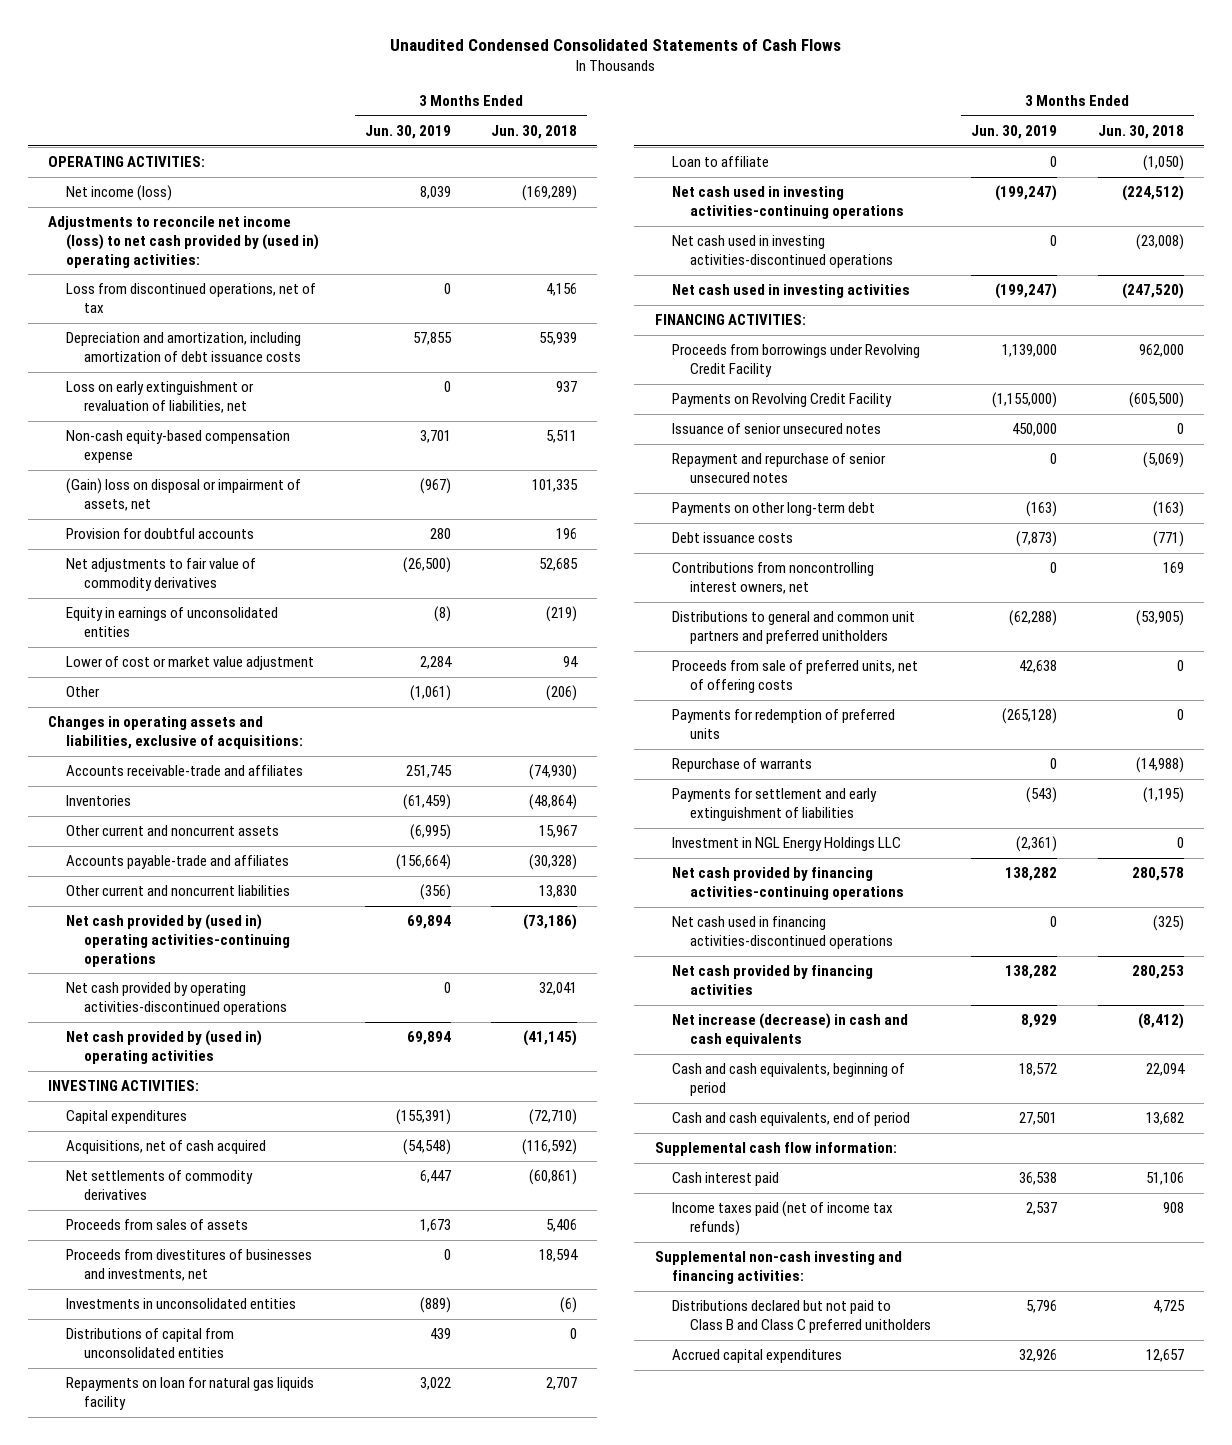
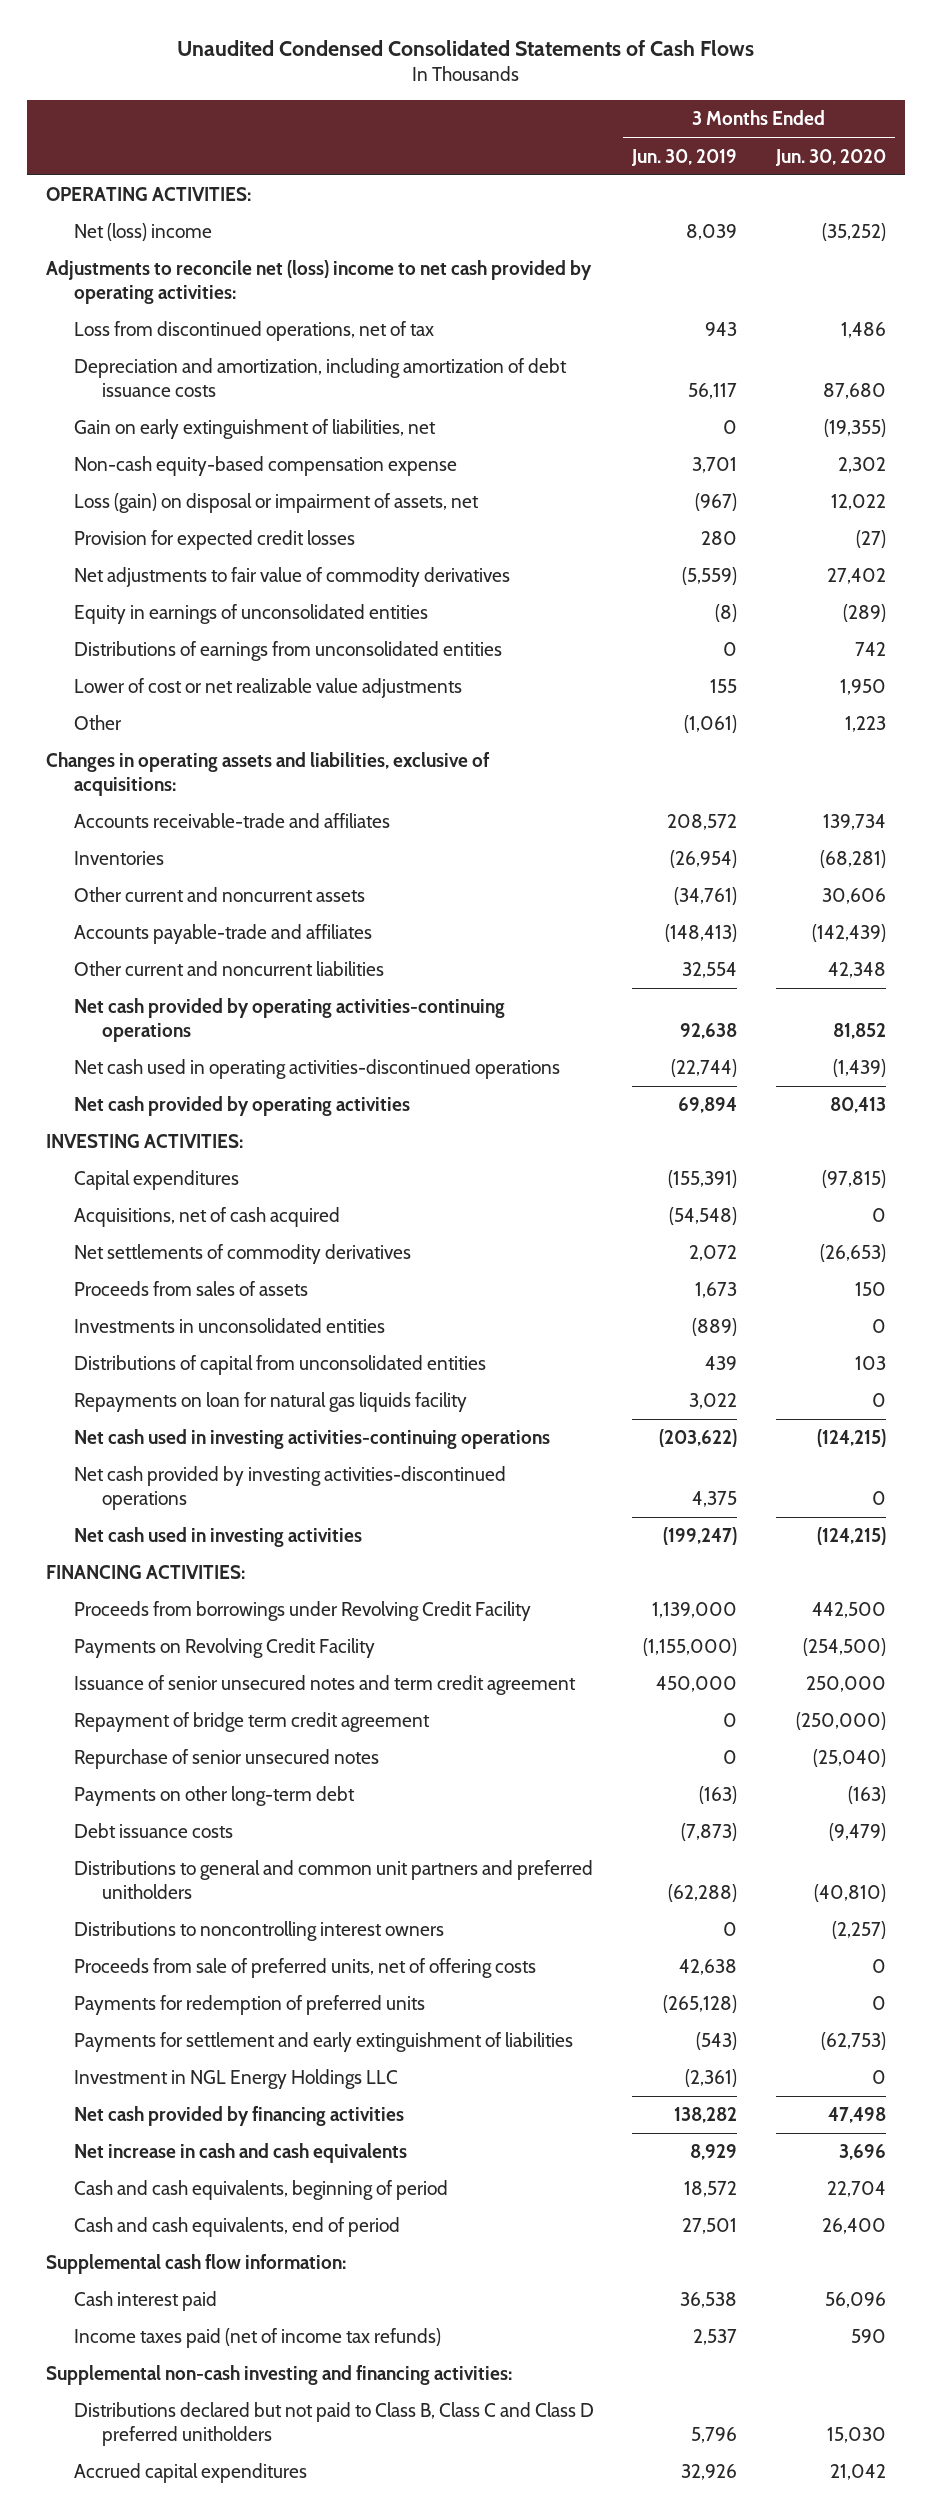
[491,125,578,140] Jun. 30, 2018 -> none
none -> [774,148,886,166] Jun. 30, 2020
[65,185,172,202] Net income (loss) -> [73,223,212,242] Net (loss) income
[48,216,319,268] Adjustments to reconcile net income (loss) to net cash provided by (used in) operating activities: -> [45,260,592,305] Adjustments to reconcile net (loss) income to net cash provided by operating activities:
[443,283,451,295] 0 -> [705,322,738,337] 943
[412,332,452,346] 57,855 -> [688,383,738,400] 56,117
[65,381,254,413] Loss on early extinguishment or revaluation of liabilities, net -> [73,419,436,440] Gain on early extinguishment of liabilities, net
[65,528,254,540] Provision for doubtful accounts -> none
[65,478,301,511] (Gain) loss on disposal or impairment of assets, net -> [73,493,479,514] Loss (gain) on disposal or impairment of assets, net
none -> [73,530,355,551] Provision for expected credit losses
[402,557,451,574] (26,500) -> [682,567,738,586] (5,559)
none -> [73,641,502,662] Distributions of earnings from unconsolidated entities
[65,656,314,671] Lower of cost or market value adjustment -> [73,678,462,699] Lower of cost or net realizable value adjustments
[419,656,452,670] 2,284 -> [710,679,738,694] 155
[405,765,452,779] 251,745 -> [667,814,738,831] 208,572
[402,794,451,811] (61,459) -> [670,850,738,869] (26,954)
[409,824,451,841] (6,995) -> [674,887,738,906] (34,761)
[395,854,451,871] (156,664) -> [665,924,738,943] (148,413)
[419,884,451,901] (356) -> [682,962,738,979] 32,554
[65,914,290,967] Net cash provided by (used in) operating activities-continuing operations -> [73,998,505,1043] Net cash provided by operating activities-continuing operations
[406,915,451,930] 69,894 -> [680,1023,738,1040] 92,638
[65,982,287,1015] Net cash provided by operating activities-discontinued operations -> [73,1059,560,1080] Net cash used in operating activities-discontinued operations
[443,982,451,994] 0 -> [671,1059,738,1078] (22,744)
[65,1030,262,1064] Net cash provided by (used in) operating activities -> [73,1096,410,1117] Net cash provided by operating activities
[419,1170,451,1184] 6,447 -> [689,1245,738,1262] 2,072
[65,1249,312,1281] Proceeds from divestitures of businesses and investments, net -> none
[672,156,770,168] Loan to affiliate -> none
[995,185,1058,202] (199,247) -> [659,1429,738,1448] (203,622)
[672,235,893,268] Net cash used in investing activities-discontinued operations -> [73,1466,506,1511] Net cash provided by investing activities-discontinued operations
[1050,235,1058,247] 0 -> [692,1491,738,1508] 4,375
[672,423,882,435] Issuance of senior unsecured notes -> [73,1675,576,1696] Issuance of senior unsecured notes and term credit agreement
[672,453,887,483] Repayment and repurchase of senior unsecured notes -> [73,1712,430,1733] Repayment of bridge term credit agreement
none -> [73,1749,379,1770] Repurchase of senior unsecured notes
[672,562,875,594] Contributions from noncontrolling interest owners, net -> none
none -> [73,1921,444,1942] Distributions to noncontrolling interest owners
[672,758,813,773] Repurchase of warrants -> none
[672,867,904,900] Net cash provided by financing activities-continuing operations -> none
[672,916,893,949] Net cash used in financing activities-discontinued operations -> none
[672,1013,909,1047] Net increase (decrease) in cash and cash equivalents -> [73,2143,407,2164] Net increase in cash and cash equivalents
[672,1300,931,1333] Distributions declared but not paid to Class B and Class C preferred unitholders -> [73,2402,594,2447] Distributions declared but not paid to Class B, Class C and Class D preferred unitholders

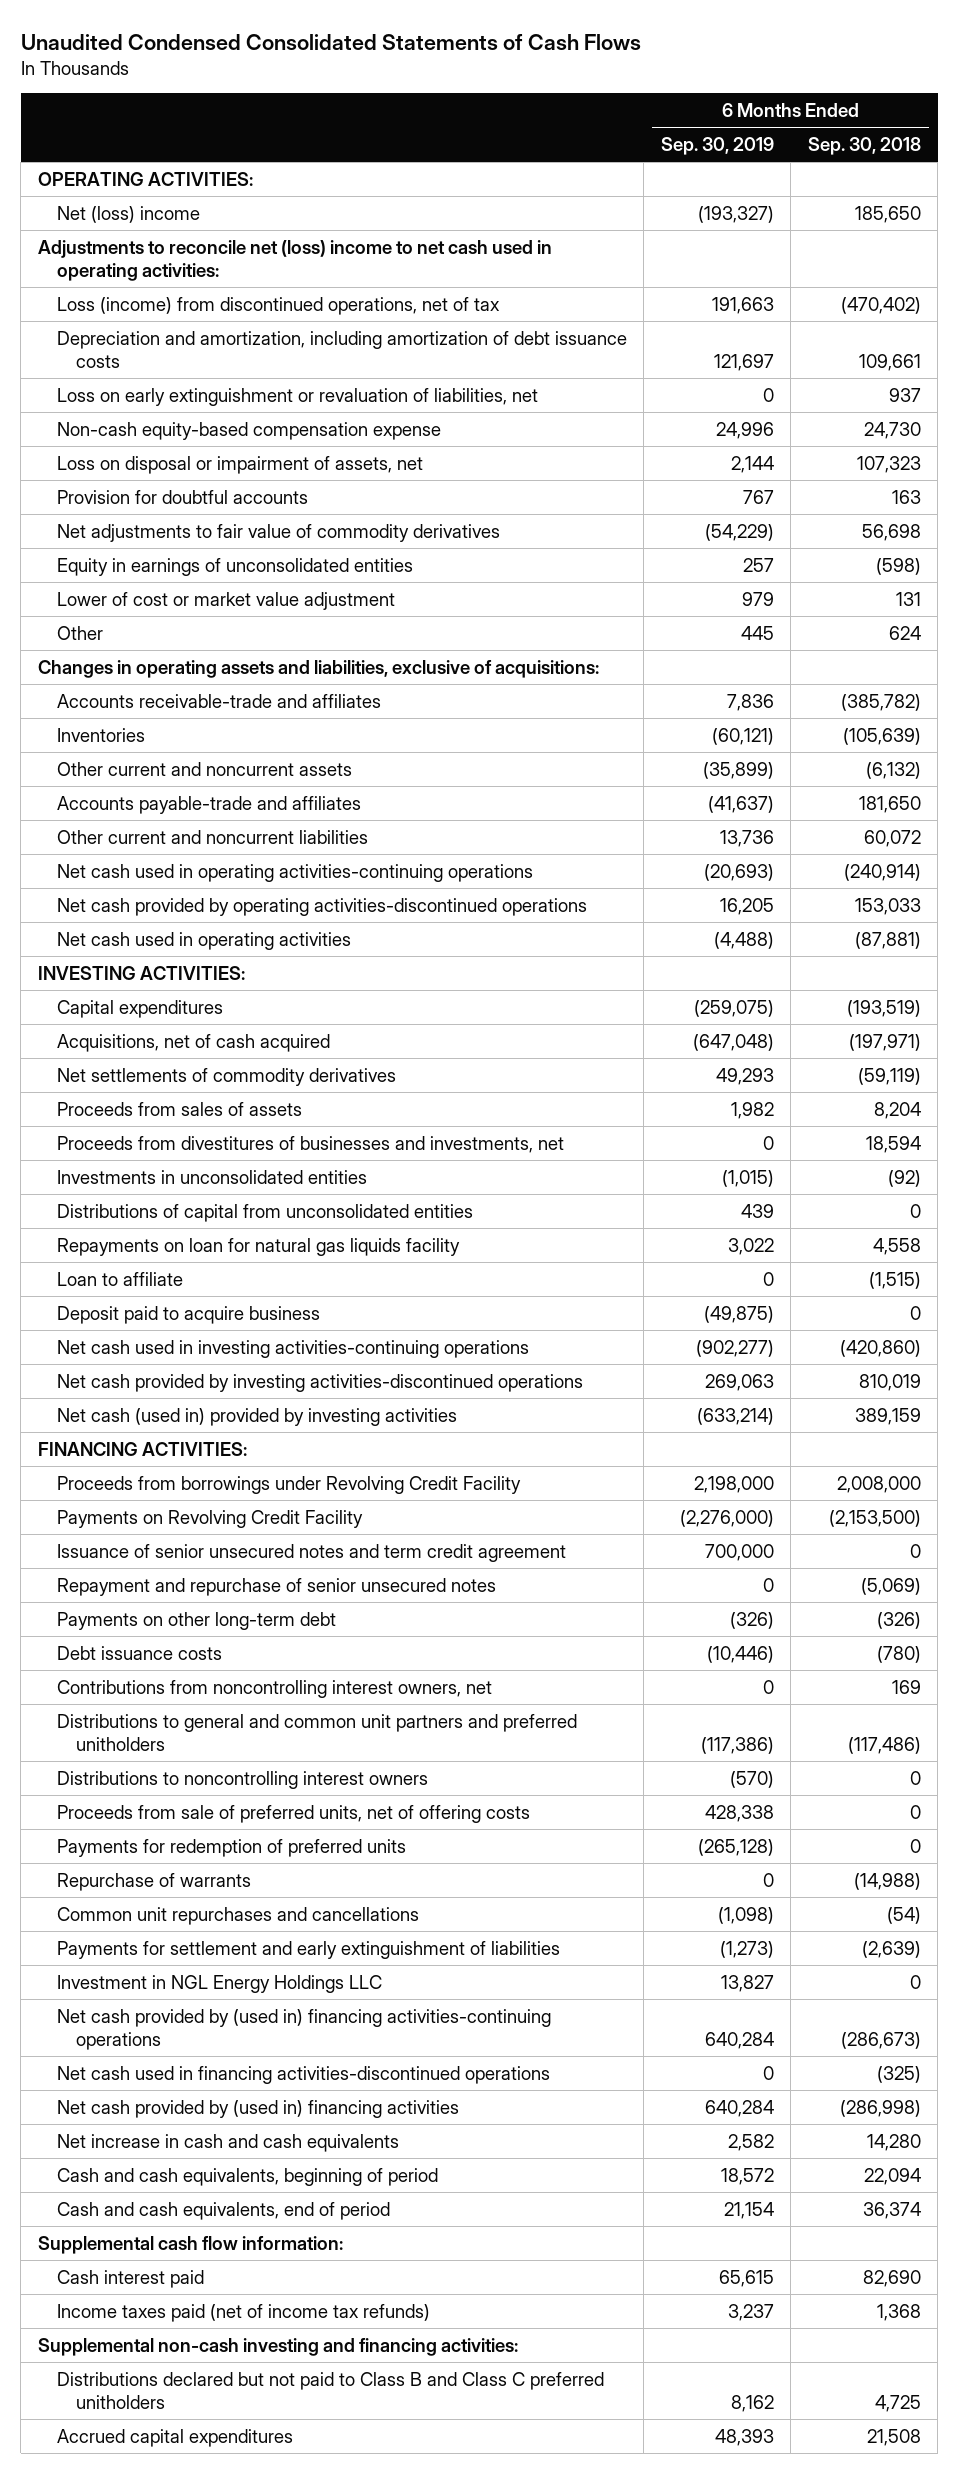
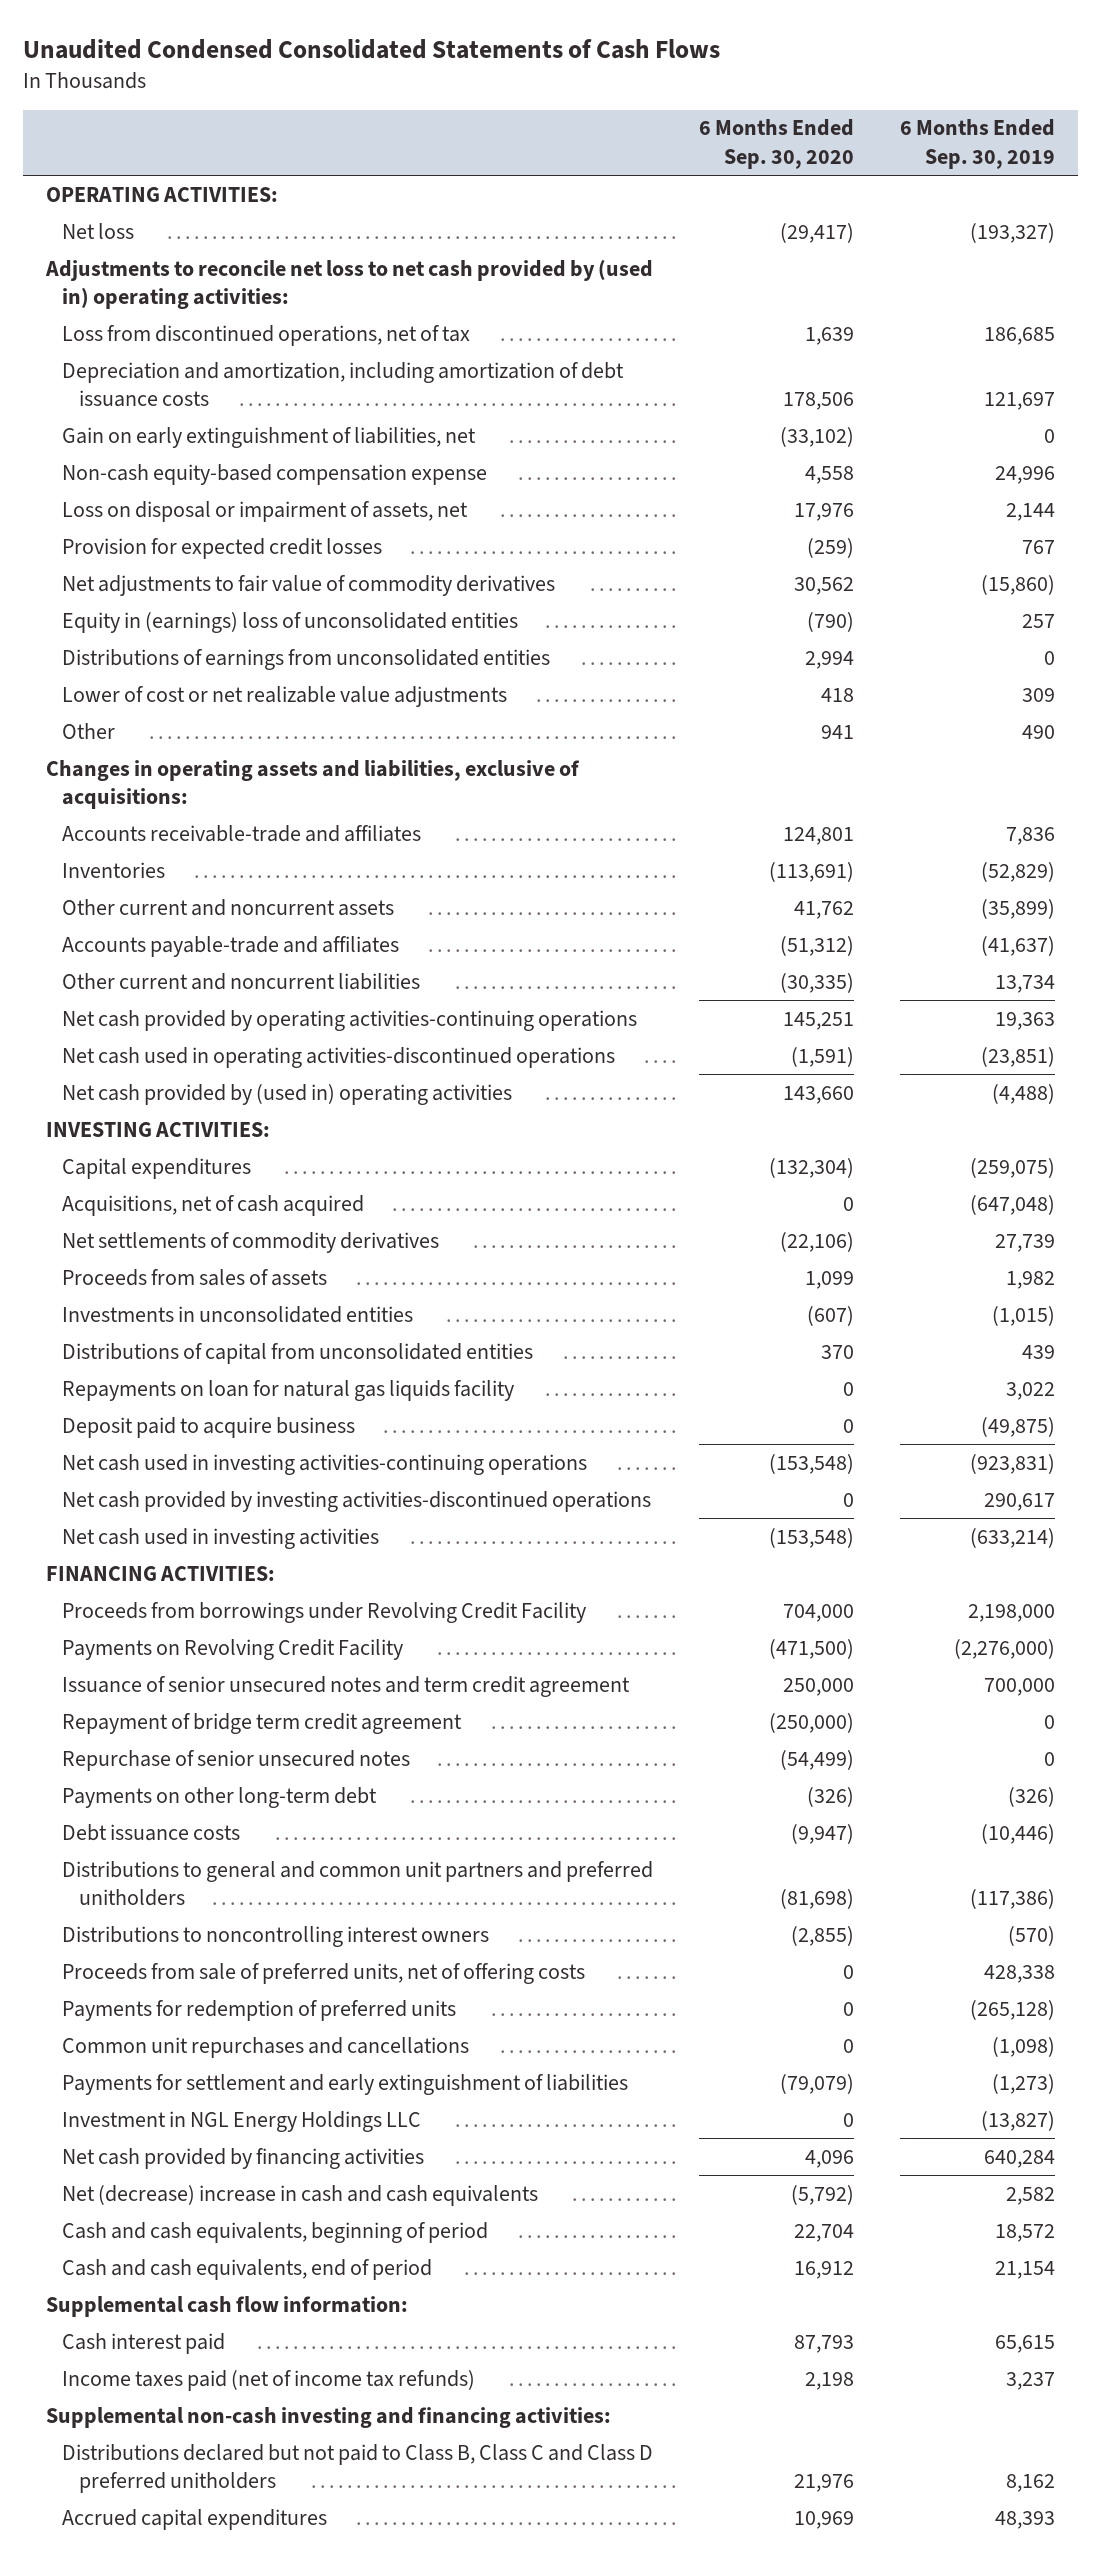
[807,137,921,156] Sep. 30, 2018 -> none
none -> [699,119,855,170] 6 Months Ended Sep. 30, 2020
[56,205,200,223] Net (loss) income -> [62,222,135,239] Net loss
[37,239,552,281] Adjustments to reconcile net (loss) income to net cash used in operating activities: -> [44,258,653,310] Adjustments to reconcile net loss to net cash provided by (used in) operating activities:
[56,296,500,315] Loss (income) from discontinued operations, net of tax -> [62,324,471,346] Loss from discontinued operations, net of tax
[711,296,774,314] 191,663 -> [983,326,1055,345] 186,685
[56,387,538,406] Loss on early extinguishment or revaluation of liabilities, net -> [62,426,477,448] Gain on early extinguishment of liabilities, net
[56,489,308,504] Provision for doubtful accounts -> [62,537,383,559] Provision for expected credit losses
[704,523,774,541] (54,229) -> [980,574,1055,595] (15,860)
[56,557,413,576] Equity in earnings of unconsolidated entities -> [62,611,519,633] Equity in (earnings) loss of unconsolidated entities
none -> [62,648,551,670] Distributions of earnings from unconsolidated entities
[56,591,395,610] Lower of cost or market value adjustment -> [62,685,508,707] Lower of cost or net realizable value adjustments
[741,591,774,606] 979 -> [1021,687,1055,702] 309
[740,625,774,640] 445 -> [1021,724,1055,739] 490
[711,727,774,745] (60,121) -> [980,861,1055,882] (52,829)
[719,829,774,847] 13,736 -> [994,974,1055,993] 13,734
[56,863,533,882] Net cash used in operating activities-continuing operations -> [62,1009,638,1031] Net cash provided by operating activities-continuing operations
[703,863,774,881] (20,693) -> [994,1011,1055,1030] 19,363
[56,897,587,916] Net cash provided by operating activities-discontinued operations -> [62,1046,616,1068] Net cash used in operating activities-discontinued operations
[719,897,774,915] 16,205 -> [980,1046,1055,1067] (23,851)
[56,931,351,950] Net cash used in operating activities -> [62,1083,513,1105] Net cash provided by (used in) operating activities
[715,1067,774,1085] 49,293 -> [994,1233,1055,1252] 27,739
[56,1135,564,1153] Proceeds from divestitures of businesses and investments, net -> none
[56,1271,183,1286] Loan to affiliate -> none
[695,1339,774,1357] (902,277) -> [969,1453,1055,1474] (923,831)
[704,1373,774,1391] 269,063 -> [983,1492,1055,1511] 290,617
[56,1407,457,1426] Net cash (used in) provided by investing activities -> [62,1527,380,1549] Net cash used in investing activities
[56,1577,496,1596] Repayment and repurchase of senior unsecured notes -> [62,1712,463,1734] Repayment of bridge term credit agreement
none -> [62,1749,411,1771] Repurchase of senior unsecured notes
[56,1679,492,1698] Contributions from noncontrolling interest owners, net -> none
[56,1872,251,1891] Repurchase of warrants -> none
[56,2008,551,2050] Net cash provided by (used in) financing activities-continuing operations -> none
[56,2065,550,2084] Net cash used in financing activities-discontinued operations -> none
[720,1974,774,1992] 13,827 -> [980,2110,1055,2131] (13,827)
[56,2099,459,2118] Net cash provided by (used in) financing activities -> [62,2147,425,2169] Net cash provided by financing activities
[56,2133,399,2152] Net increase in cash and cash equivalents -> [62,2184,539,2206] Net (decrease) increase in cash and cash equivalents
[56,2371,604,2409] Distributions declared but not paid to Class B and Class C preferred unitholders -> [62,2443,654,2494] Distributions declared but not paid to Class B, Class C and Class D preferred unitholders

